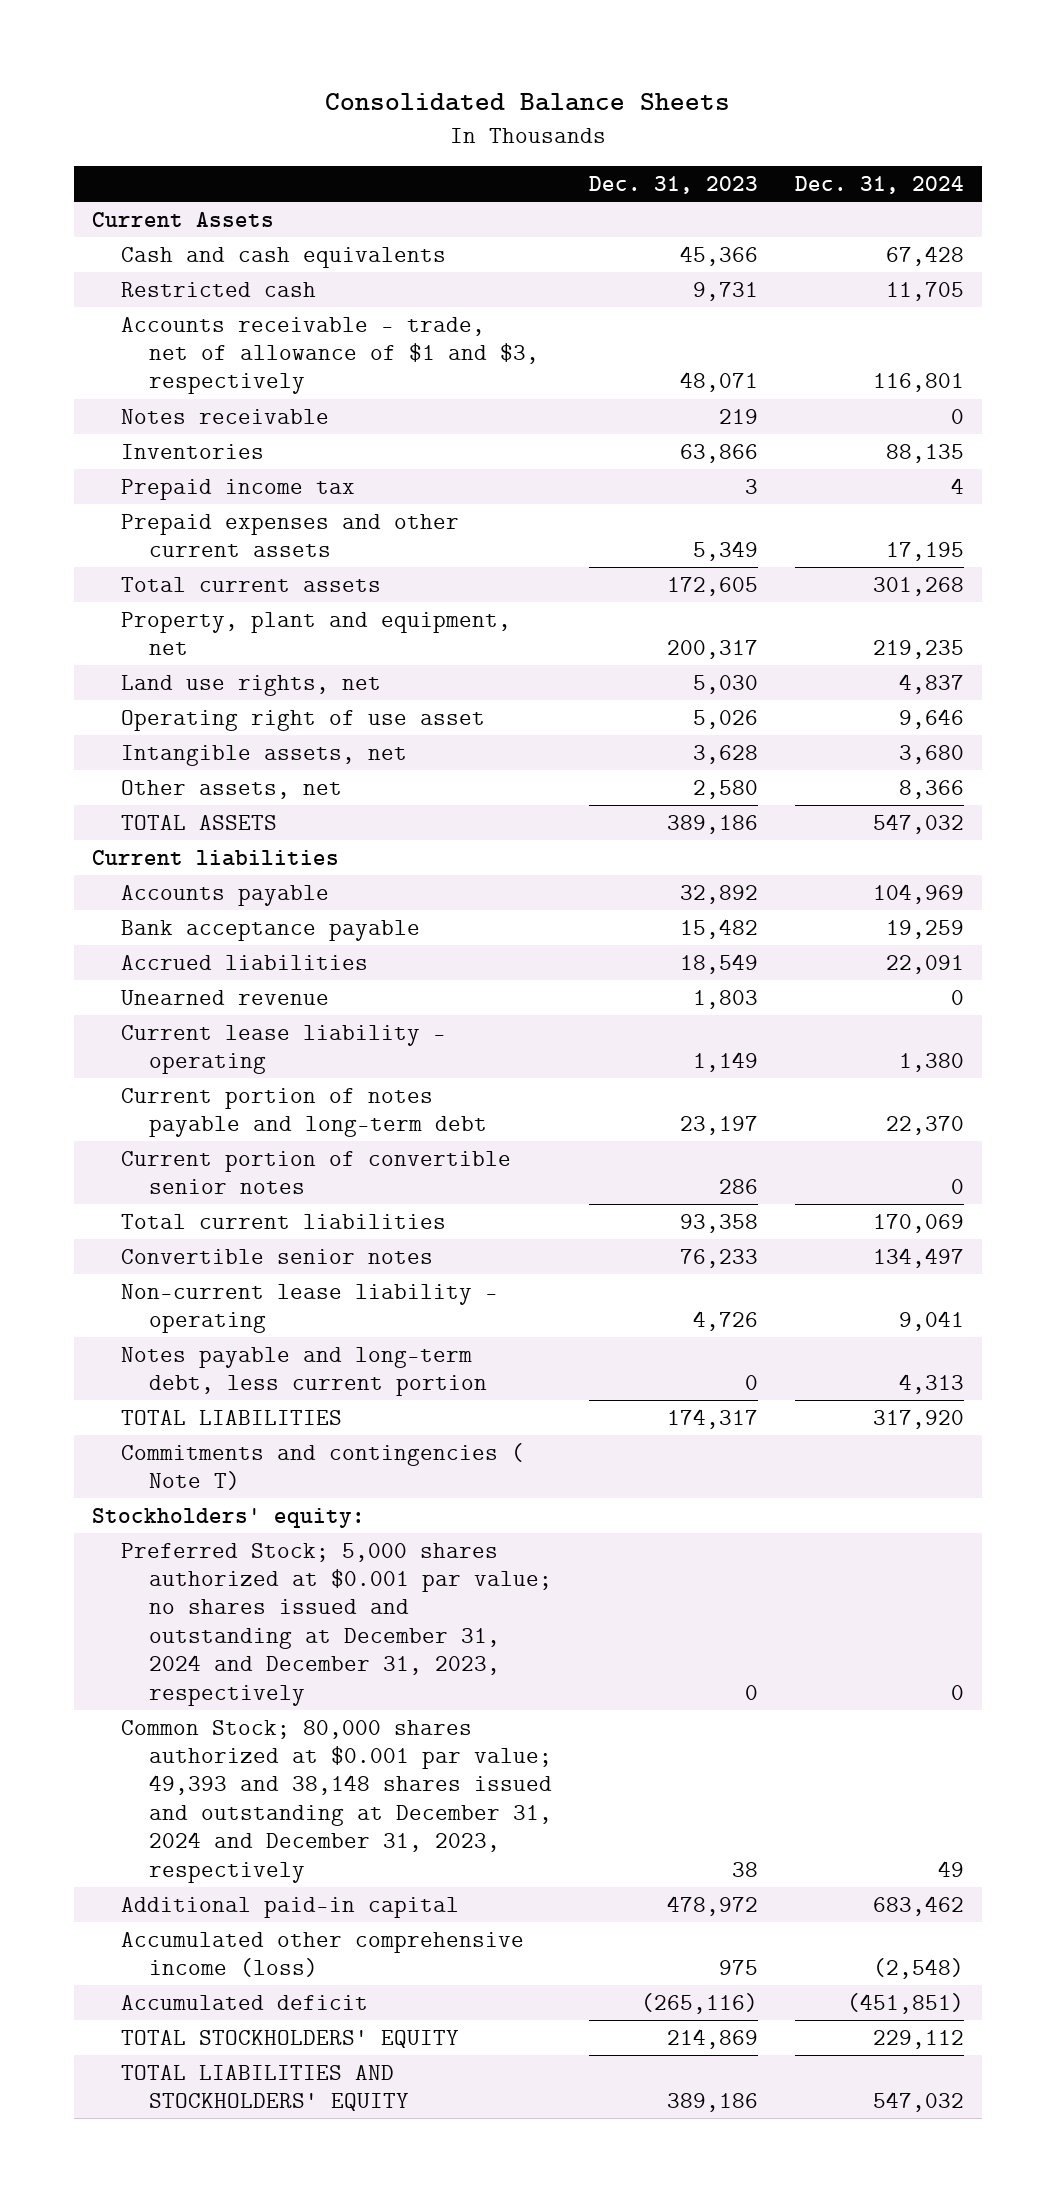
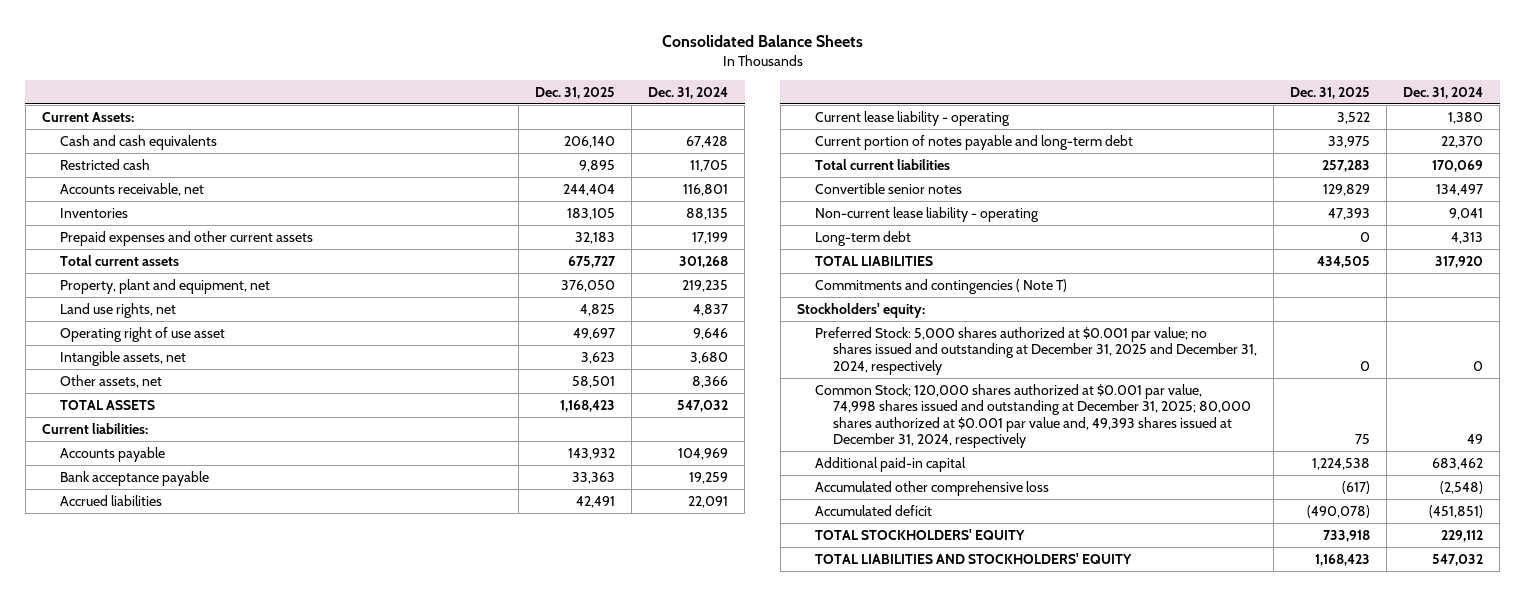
[588,175,758,194] Dec. 31, 2023 -> none
none -> [535,86,616,99] Dec. 31, 2025
[92,211,275,227] Current Assets -> [41,111,134,122] Current Assets:
[120,408,329,424] Notes receivable -> none
[120,316,540,395] Accounts receivable - trade, net of allowance of $1 and $3, respectively -> [60,182,205,196] Accounts receivable, net
[120,478,355,500] Prepaid income tax -> none
[885,542,964,562] 17,195 -> [692,231,729,244] 17,199
[92,849,340,866] Current liabilities -> [41,422,148,434] Current liabilities:
[120,989,329,1005] Unearned revenue -> none
[120,1150,511,1195] Current portion of convertible senior notes -> none
[120,1346,488,1397] Notes payable and long-term debt, less current portion -> [814,230,911,246] Long-term debt
[120,1542,553,1706] Preferred Stock; 5,000 shares authorized at $0.001 par value; no shares issued and outstanding at December 31, 2024 and December 31, 2023, respectively -> [814,326,1257,375] Preferred Stock: 5,000 shares authorized at $0.001 par value; no shares issued and outstanding at December 31, 2025 and December 31, 2024, respectively
[120,1719,553,1883] Common Stock; 80,000 shares authorized at $0.001 par value; 49,393 and 38,148 shares issued and outstanding at December 31, 2024 and December 31, 2023, respectively -> [814,383,1251,449] Common Stock; 120,000 shares authorized at $0.001 par value, 74,998 shares issued and outstanding at December 31, 2025; 80,000 shares authorized at $0.001 par value and, 49,393 shares issued at December 31, 2024, respectively
[120,1931,524,1978] Accumulated other comprehensive income (loss) -> [814,480,1049,496] Accumulated other comprehensive loss

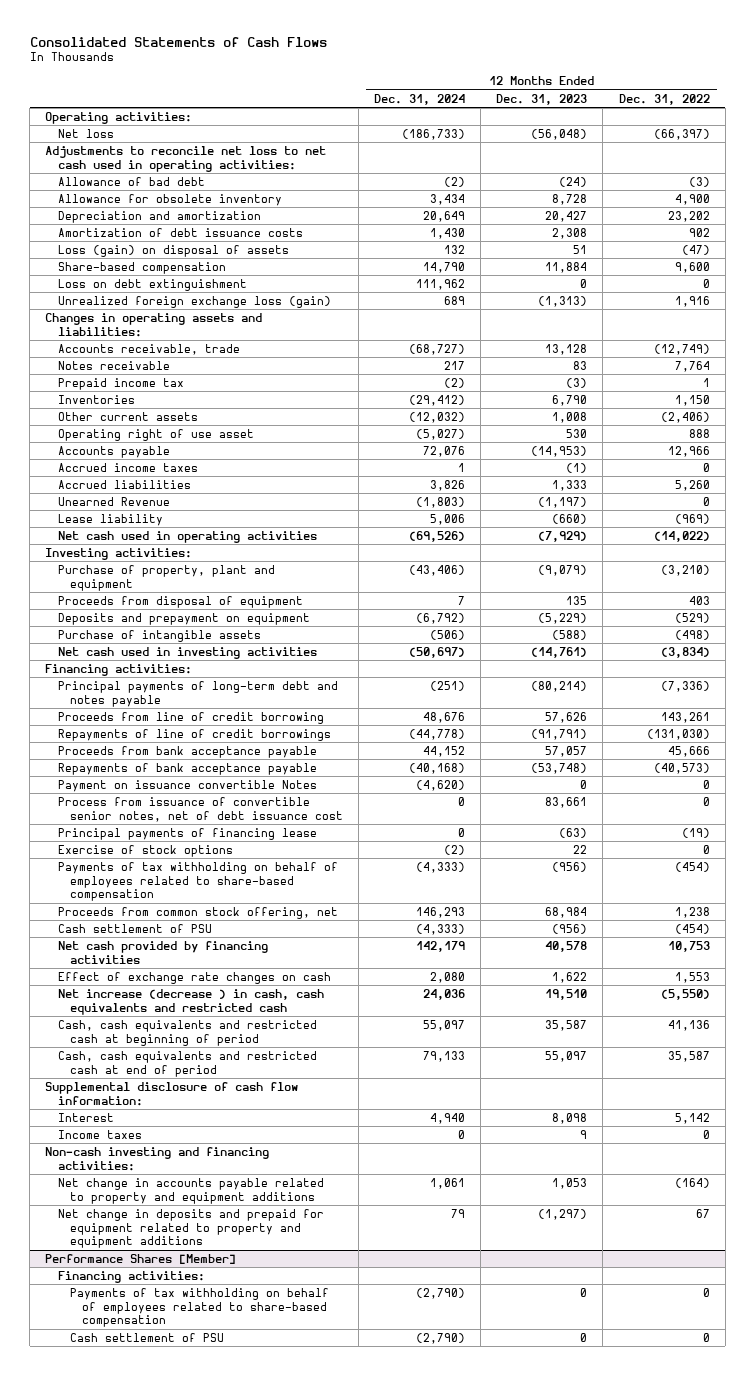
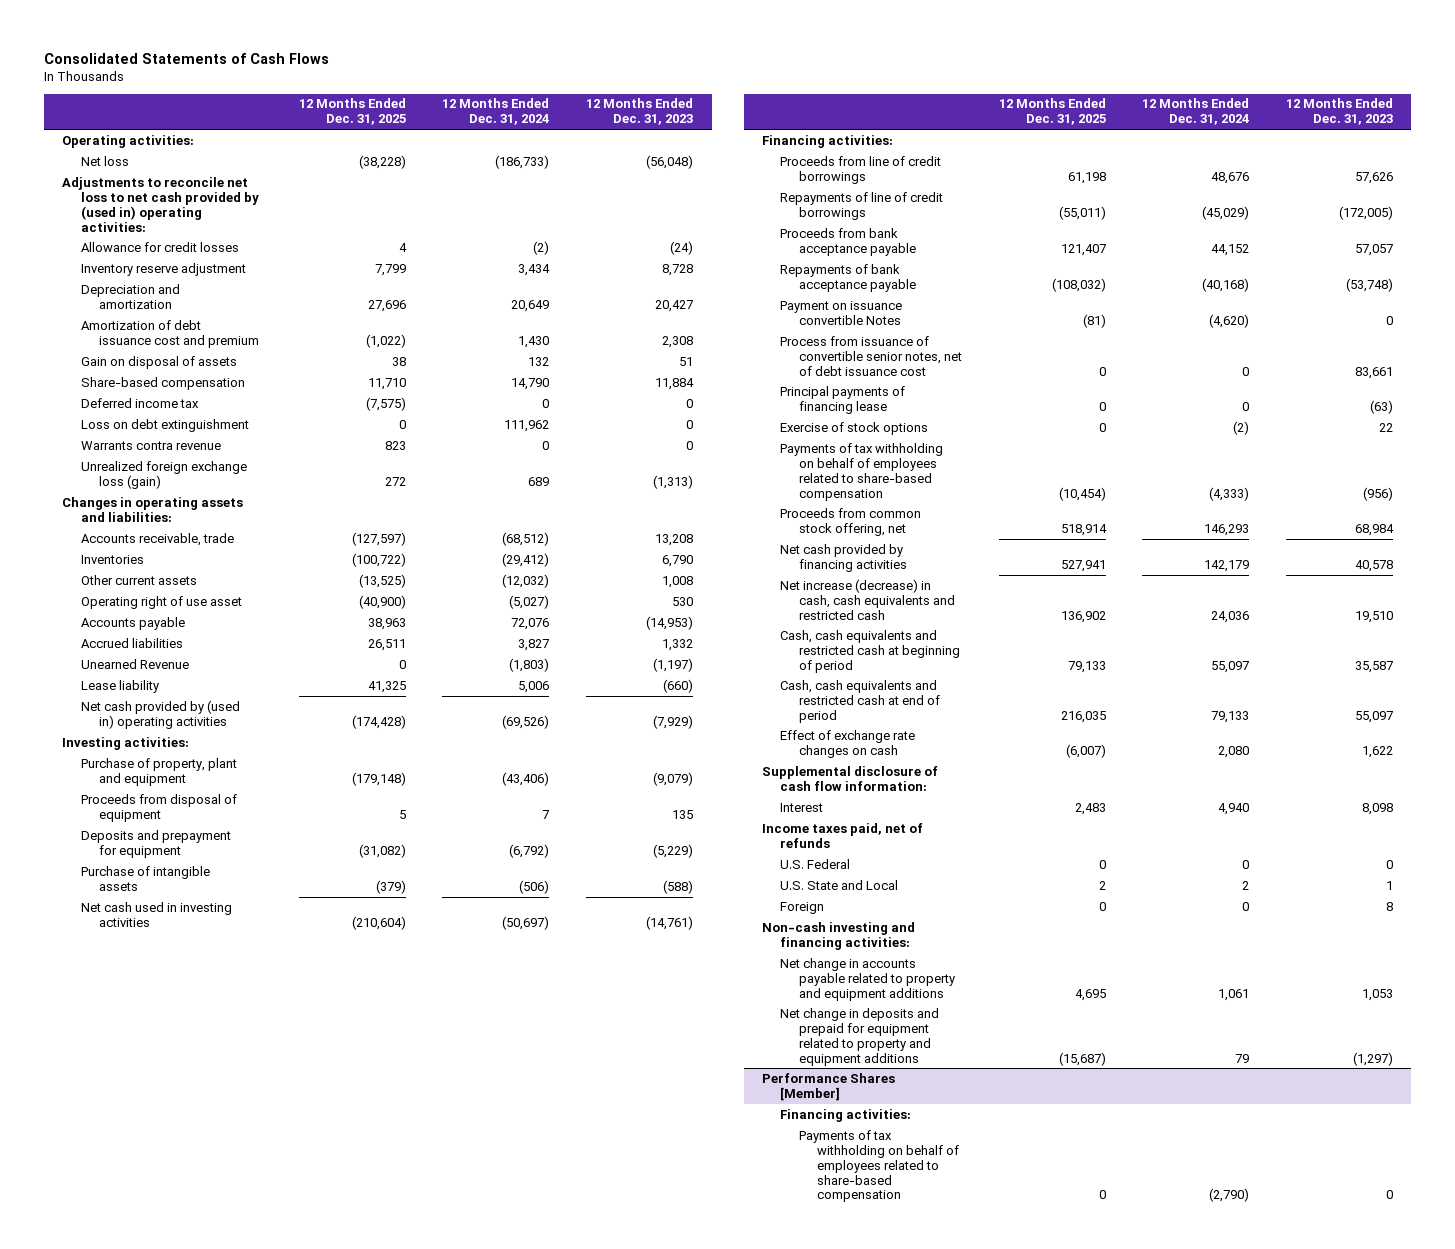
[618,93,710,105] Dec. 31, 2022 -> none
none -> [298,98,406,126] 12 Months Ended Dec. 31, 2025
[45,145,327,172] Adjustments to reconcile net loss to net cash used in operating activities: -> [62,176,259,232] Adjustments to reconcile net loss to net cash provided by (used in) operating activities:
[57,176,205,186] Allowance of bad debt -> [80,241,239,252] Allowance for credit losses
[57,193,282,206] Allowance for obsolete inventory -> [80,262,246,276] Inventory reserve adjustment
[57,227,303,237] Amortization of debt issuance costs -> [80,319,259,348] Amortization of debt issuance cost and premium
[57,244,289,257] Loss (gain) on disposal of assets -> [80,355,237,369] Gain on disposal of assets
none -> [80,397,199,408] Deferred income tax
none -> [80,440,221,450] Warrants contra revenue
[57,360,170,370] Notes receivable -> none
[57,377,184,390] Prepaid income tax -> none
[409,343,466,355] (68,727) -> [502,531,550,546] (68,512)
[545,343,588,355] 13,128 -> [655,533,694,546] 13,208
[57,462,198,472] Accrued income taxes -> none
[430,479,466,491] 3,826 -> [518,638,550,651] 3,827
[552,479,588,491] 1,333 -> [662,638,694,651] 1,332
[57,530,317,543] Net cash used in operating activities -> [80,699,240,729] Net cash provided by (used in) operating activities
[57,612,310,625] Deposits and prepayment on equipment -> [80,829,231,858] Deposits and prepayment for equipment
[57,680,338,707] Principal payments of long-term debt and notes payable -> none
[57,711,324,724] Proceeds from line of credit borrowing -> [780,155,942,184] Proceeds from line of credit borrowings
[409,728,466,740] (44,778) -> [1202,205,1250,220] (45,029)
[531,728,588,740] (91,791) -> [1339,205,1394,220] (172,005)
[57,923,212,933] Cash settlement of PSU -> none
[57,988,324,1015] Net increase (decrease ) in cash, cash equivalents and restricted cash -> [780,578,955,620] Net increase (decrease) in cash, cash equivalents and restricted cash
[57,971,331,984] Effect of exchange rate changes on cash -> [780,729,916,758] Effect of exchange rate changes on cash
[57,1129,142,1139] Income taxes -> none
none -> [761,822,923,848] Income taxes paid, net of refunds
none -> [780,858,851,869] U.S. Federal
none -> [780,879,899,890] U.S. State and Local
none -> [780,901,825,914] Foreign
[69,1332,224,1342] Cash settlement of PSU -> none

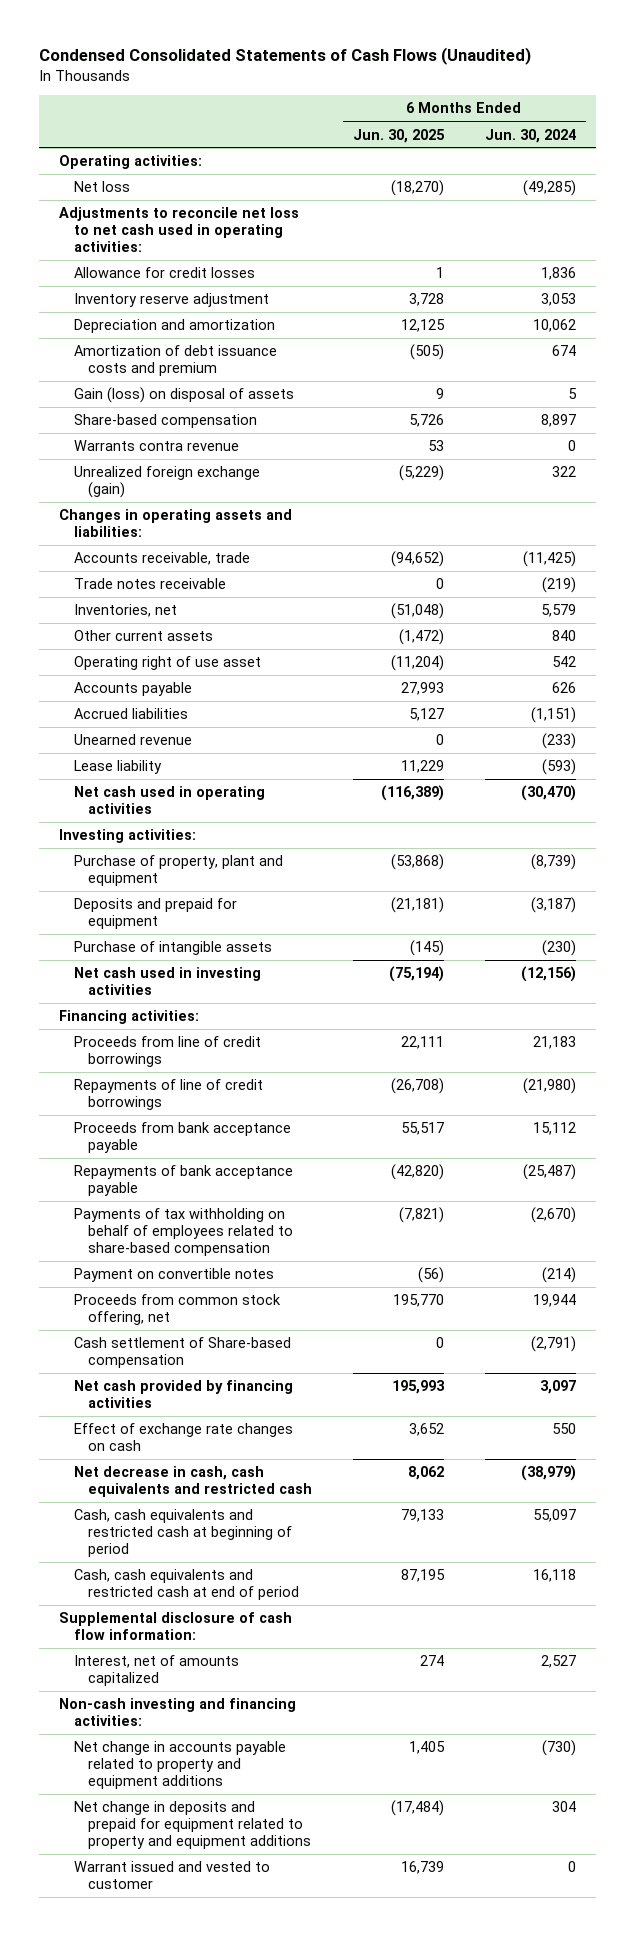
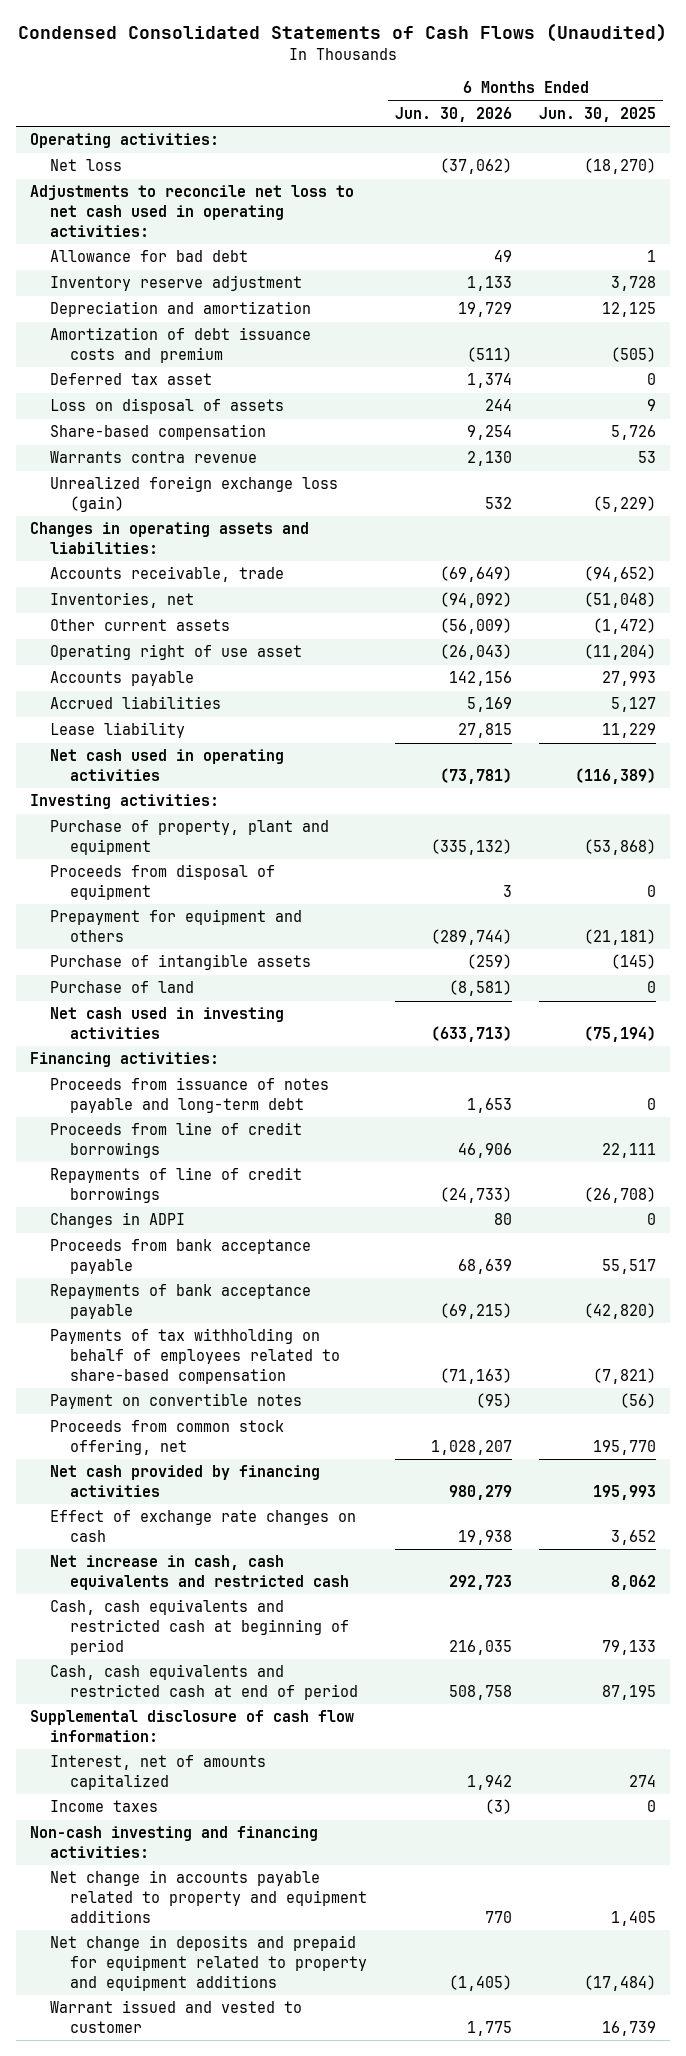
[484,128,576,143] Jun. 30, 2024 -> none
none -> [394,106,512,122] Jun. 30, 2026
[73,267,255,279] Allowance for credit losses -> [50,250,249,263] Allowance for bad debt
none -> [50,373,213,386] Deferred tax asset
[73,387,294,404] Gain (loss) on disposal of assets -> [50,398,285,415] Loss on disposal of assets
[73,466,260,498] Unrealized foreign exchange (gain) -> [50,476,339,512] Unrealized foreign exchange loss (gain)
[73,578,226,590] Trade notes receivable -> none
[73,734,192,746] Unearned revenue -> none
none -> [50,864,276,900] Proceeds from disposal of equipment
[73,898,237,929] Deposits and prepaid for equipment -> [50,909,303,942] Prepayment for equipment and others
none -> [50,981,195,994] Purchase of land
none -> [50,1077,330,1113] Proceeds from issuance of notes payable and long-term debt
none -> [50,1212,186,1229] Changes in ADPI
[73,1337,291,1368] Cash settlement of Share-based compensation -> none
[73,1466,313,1497] Net decrease in cash, cash equivalents and restricted cash -> [50,1555,350,1590] Net increase in cash, cash equivalents and restricted cash
none -> [50,1800,159,1813] Income taxes

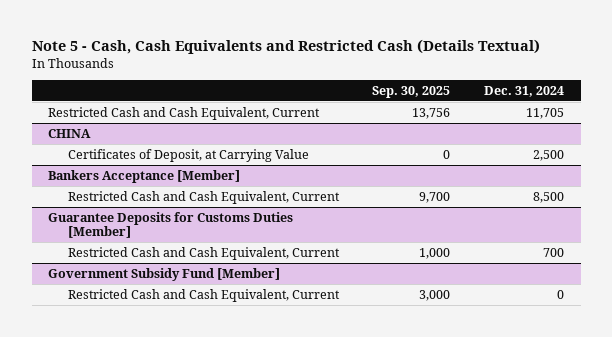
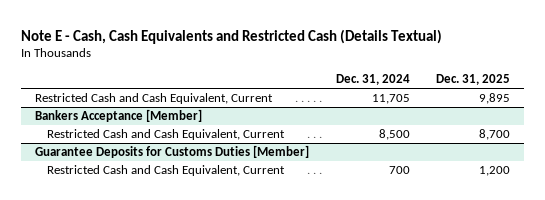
[31,39,540,55] Note 5 - Cash, Cash Equivalents and Restricted Cash (Details Textual) -> [21,28,443,44] Note E - Cash, Cash Equivalents and Restricted Cash (Details Textual)
[372,86,451,99] Sep. 30, 2025 -> none
none -> [436,74,511,86] Dec. 31, 2025
[48,128,92,138] CHINA -> none
[67,148,309,162] Certificates of Deposit, at Carrying Value -> none
[48,267,281,281] Government Subsidy Fund [Member] -> none
[67,288,340,302] Restricted Cash and Cash Equivalent, Current -> none

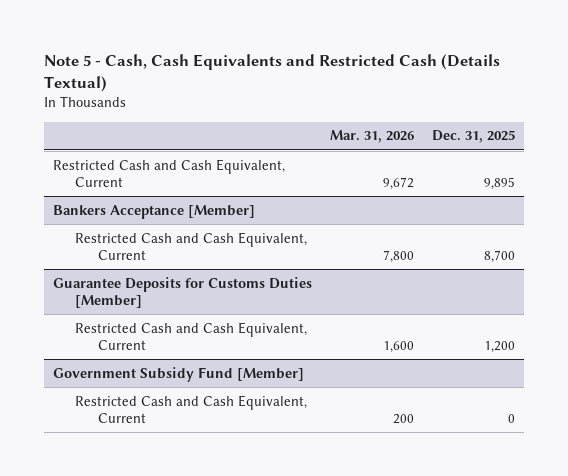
[21,28,443,44] Note E - Cash, Cash Equivalents and Restricted Cash (Details Textual) -> [43,53,500,92] Note 5 - Cash, Cash Equivalents and Restricted Cash (Details Textual)
[335,74,410,86] Dec. 31, 2024 -> none
none -> [330,130,415,144] Mar. 31, 2026
none -> [52,366,304,382] Government Subsidy Fund [Member]
none -> [75,394,308,423] Restricted Cash and Cash Equivalent, Current

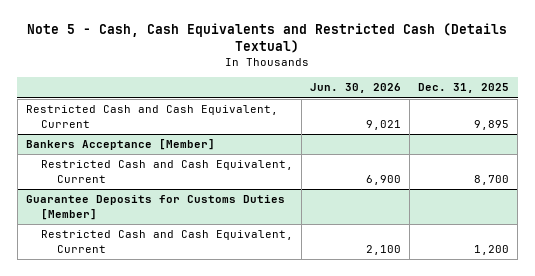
[330,130,415,144] Mar. 31, 2026 -> none
none -> [310,83,402,94] Jun. 30, 2026
[52,366,304,382] Government Subsidy Fund [Member] -> none
[75,394,308,423] Restricted Cash and Cash Equivalent, Current -> none

